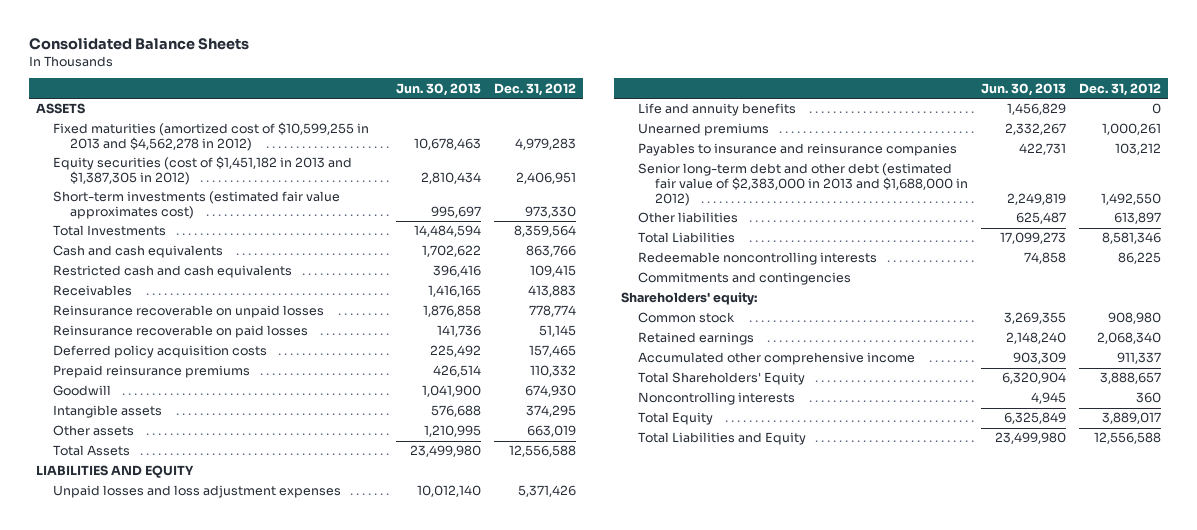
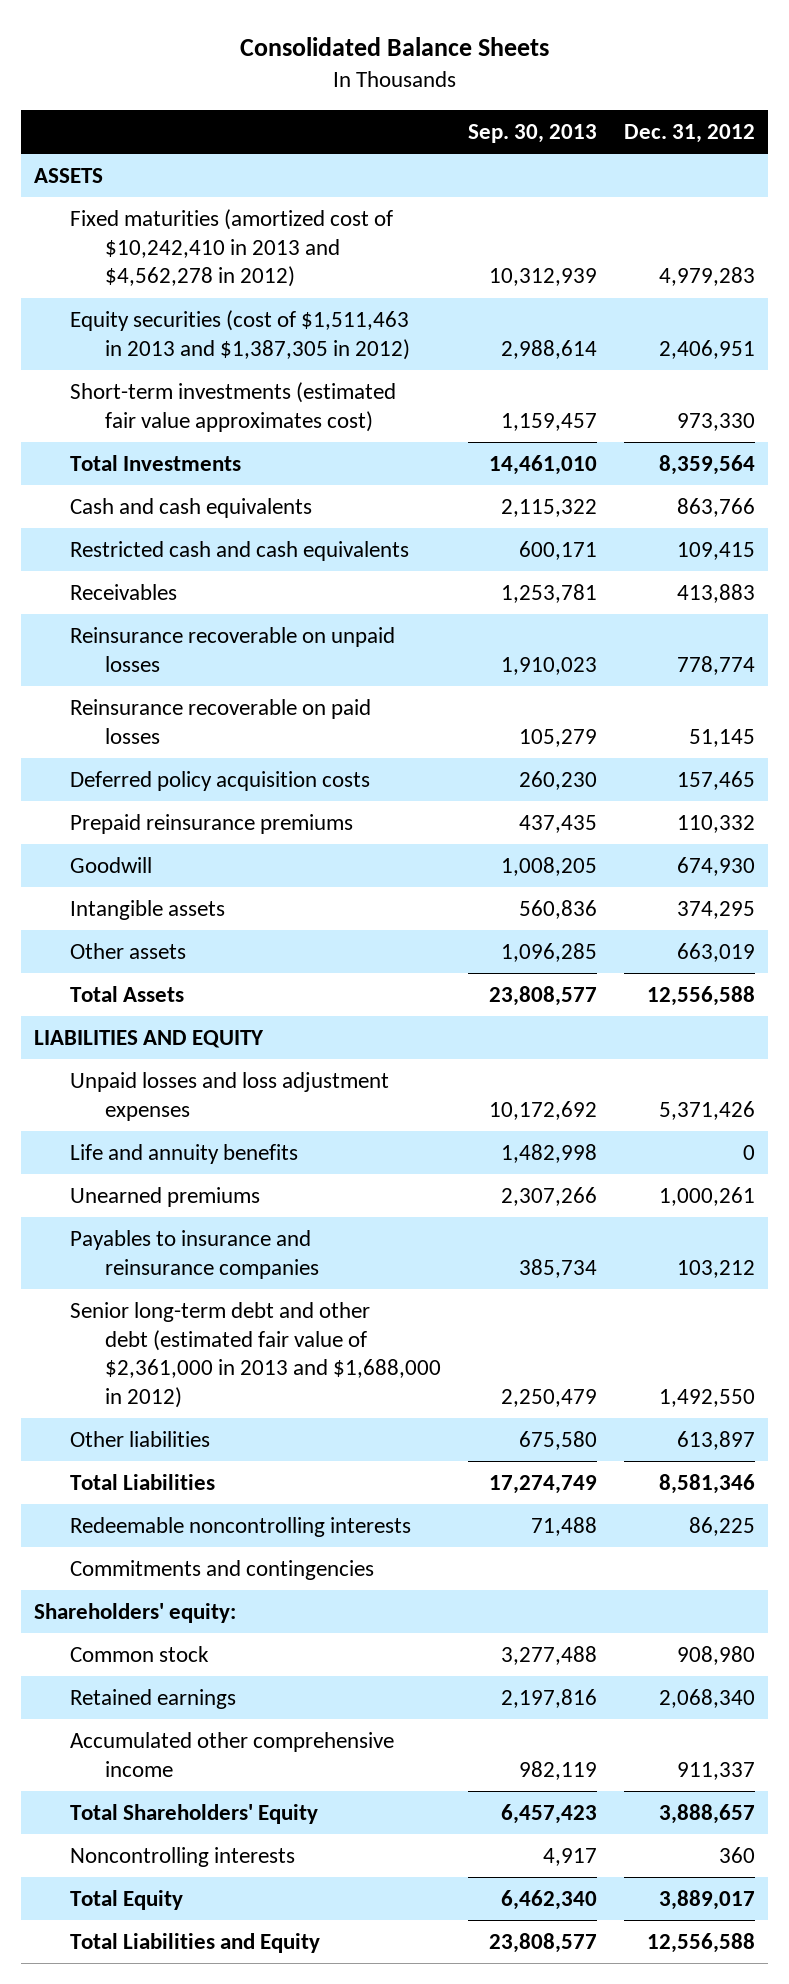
[395,82,481,96] Jun. 30, 2013 -> none
none -> [468,123,598,143] Sep. 30, 2013
[52,122,369,152] Fixed maturities (amortized cost of $10,599,255 in 2013 and $4,562,278 in 2012) -> [69,209,393,288] Fixed maturities (amortized cost of $10,242,410 in 2013 and $4,562,278 in 2012)
[52,156,352,186] Equity securities (cost of $1,451,182 in 2013 and $1,387,305 in 2012) -> [69,310,411,360] Equity securities (cost of $1,511,463 in 2013 and $1,387,305 in 2012)
[637,163,968,206] Senior long-term debt and other debt (estimated fair value of $2,383,000 in 2013 and $1,688,000 in 2012) -> [69,1302,442,1409] Senior long-term debt and other debt (estimated fair value of $2,361,000 in 2013 and $1,688,000 in 2012)

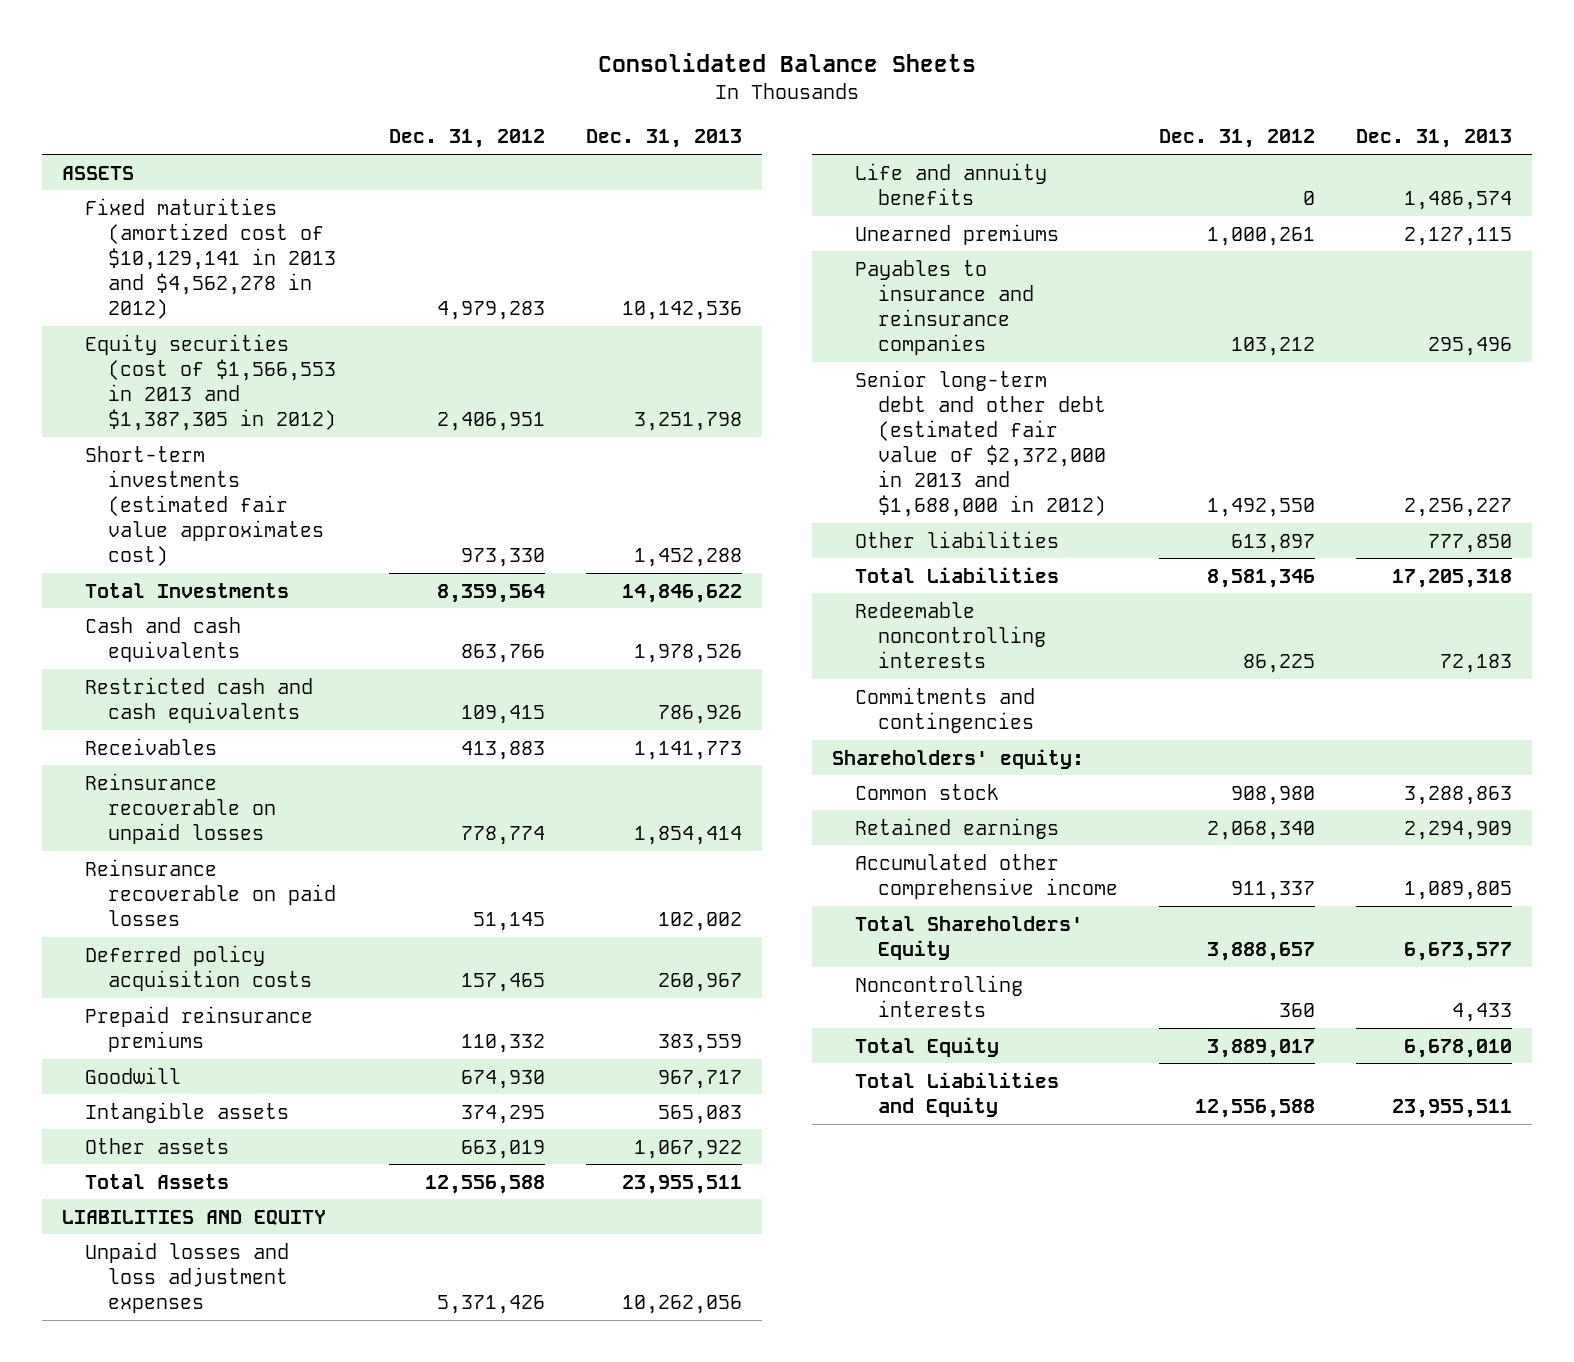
[468,123,598,143] Sep. 30, 2013 -> none
none -> [586,129,743,149] Dec. 31, 2013
[69,209,393,288] Fixed maturities (amortized cost of $10,242,410 in 2013 and $4,562,278 in 2012) -> [85,197,337,320] Fixed maturities (amortized cost of $10,129,141 in 2013 and $4,562,278 in 2012)
[69,310,411,360] Equity securities (cost of $1,511,463 in 2013 and $1,387,305 in 2012) -> [85,333,337,431] Equity securities (cost of $1,566,553 in 2013 and $1,387,305 in 2012)
[69,1302,442,1409] Senior long-term debt and other debt (estimated fair value of $2,361,000 in 2013 and $1,688,000 in 2012) -> [855,369,1107,518] Senior long-term debt and other debt (estimated fair value of $2,372,000 in 2013 and $1,688,000 in 2012)

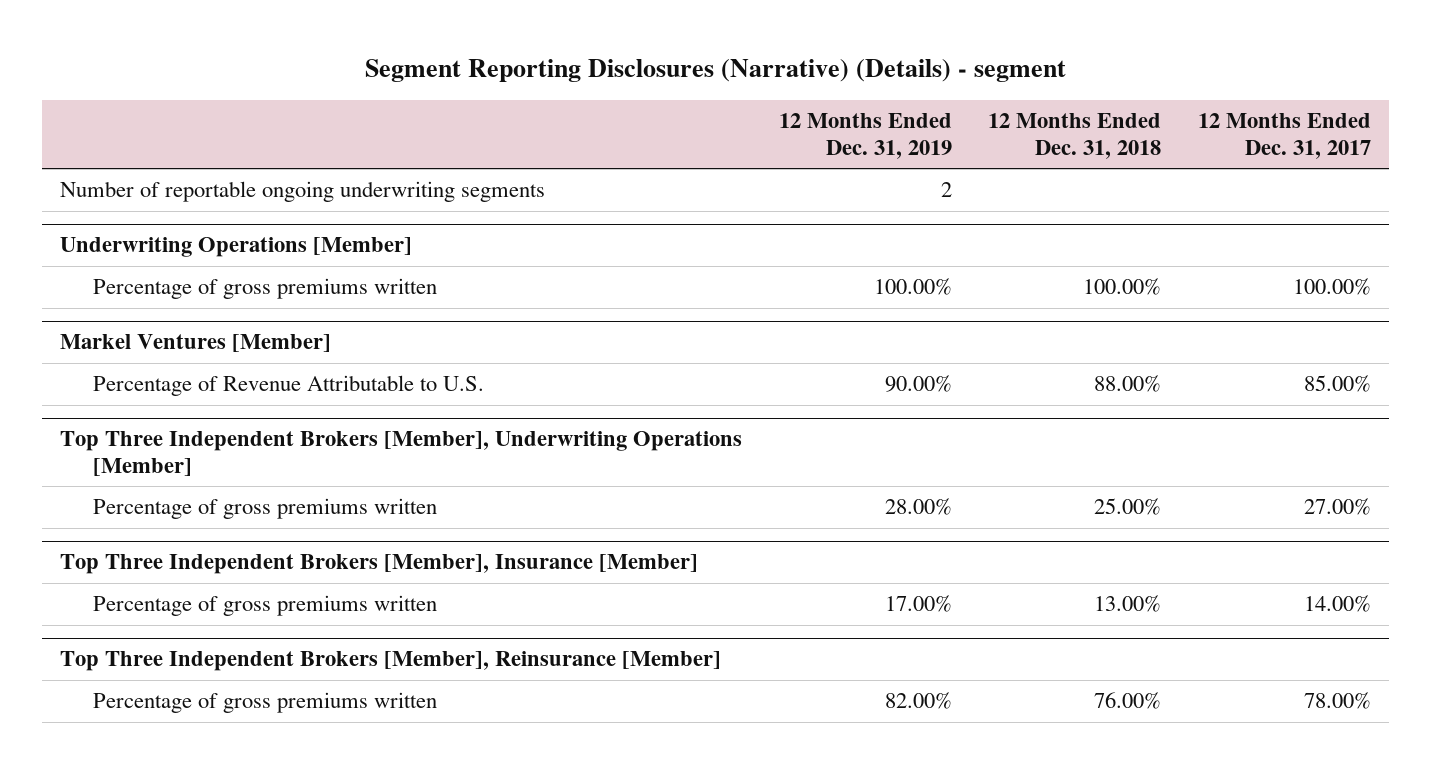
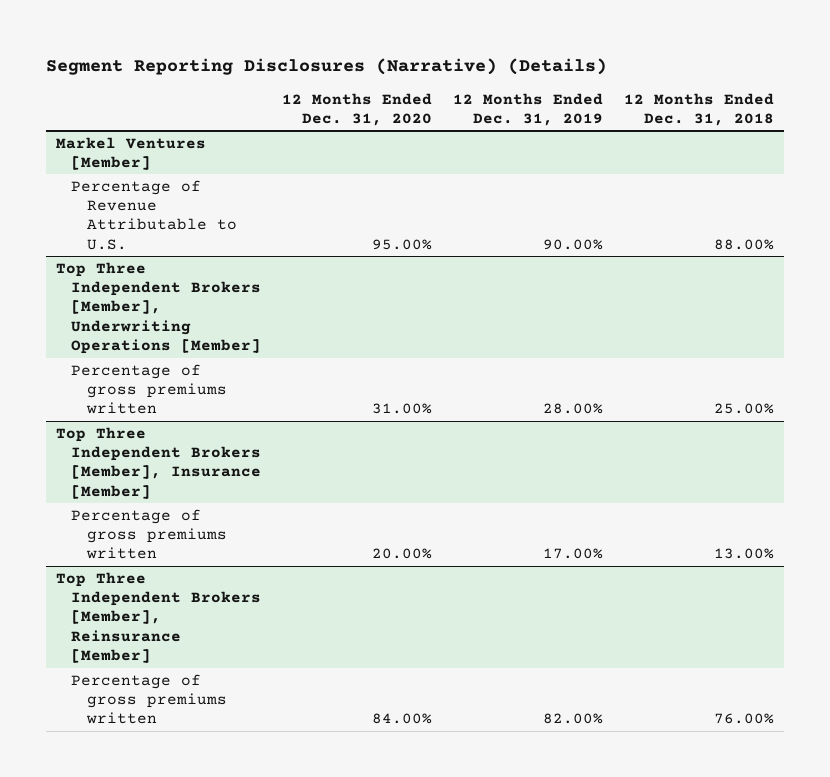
[364,59,1066,83] Segment Reporting Disclosures (Narrative) (Details) - segment -> [45,57,607,75] Segment Reporting Disclosures (Narrative) (Details)
[1197,113,1371,159] 12 Months Ended Dec. 31, 2017 -> none
none -> [282,92,433,127] 12 Months Ended Dec. 31, 2020
[60,181,546,203] Number of reportable ongoing underwriting segments -> none
[60,237,413,258] Underwriting Operations [Member] -> none
[92,278,437,300] Percentage of gross premiums written -> none

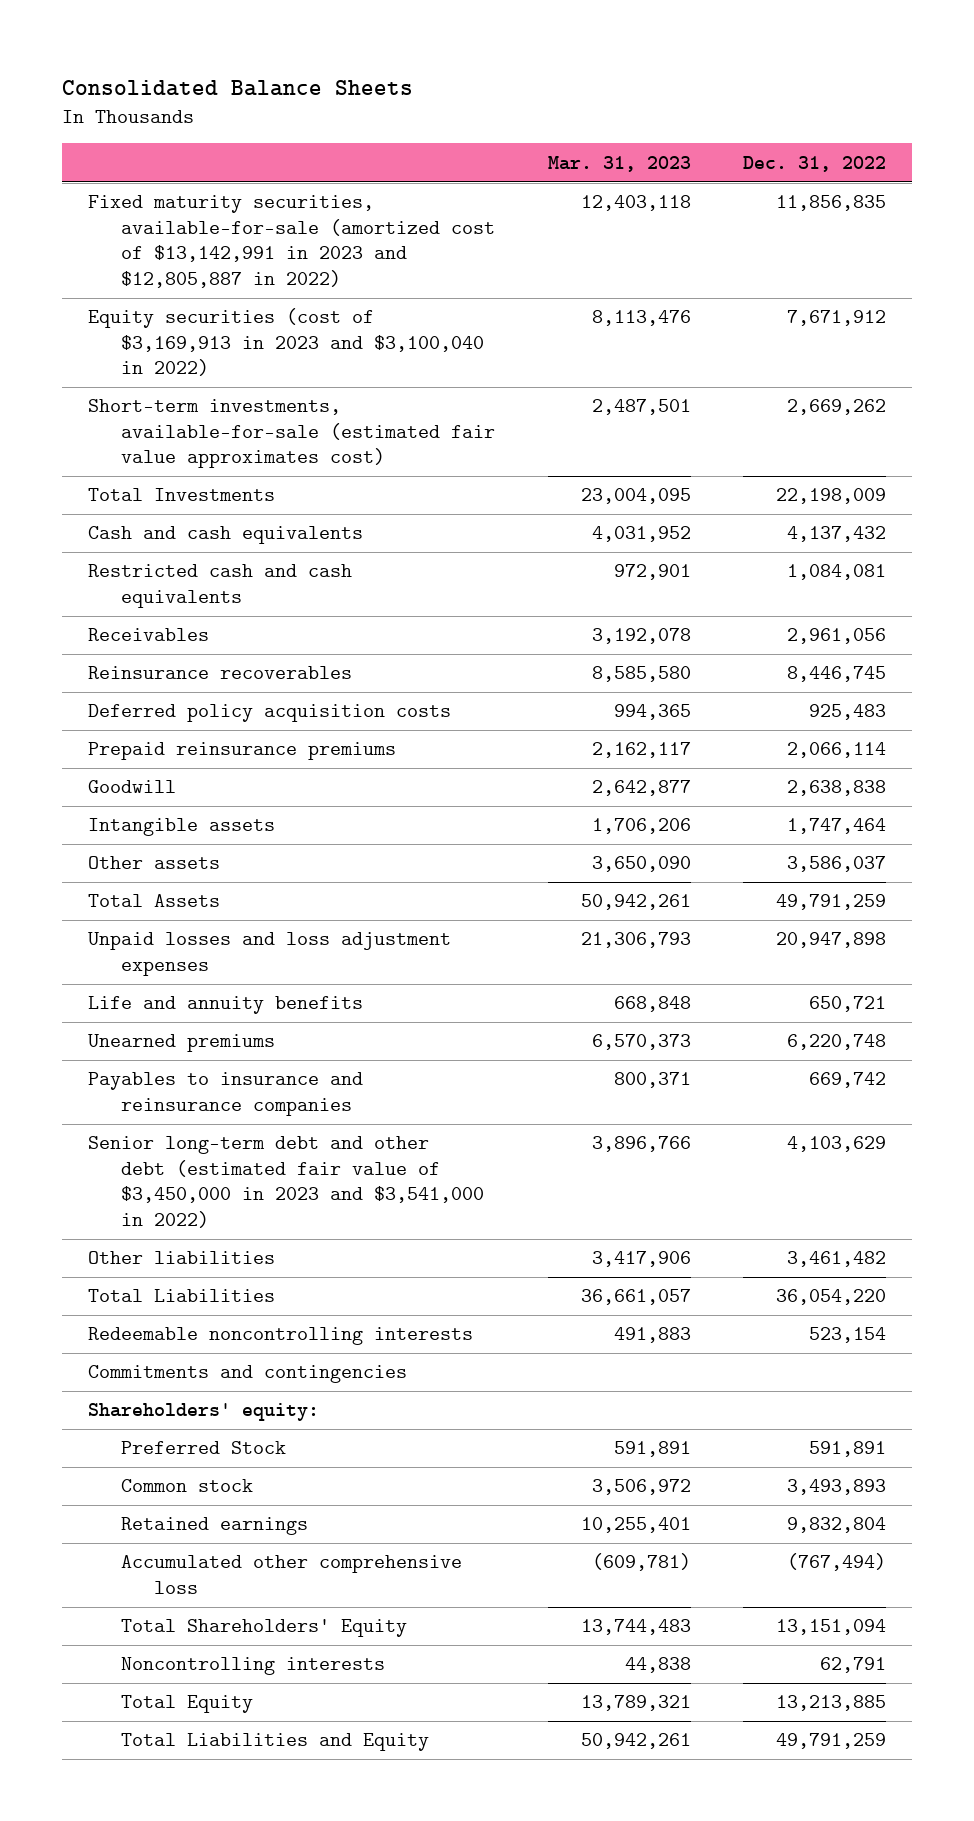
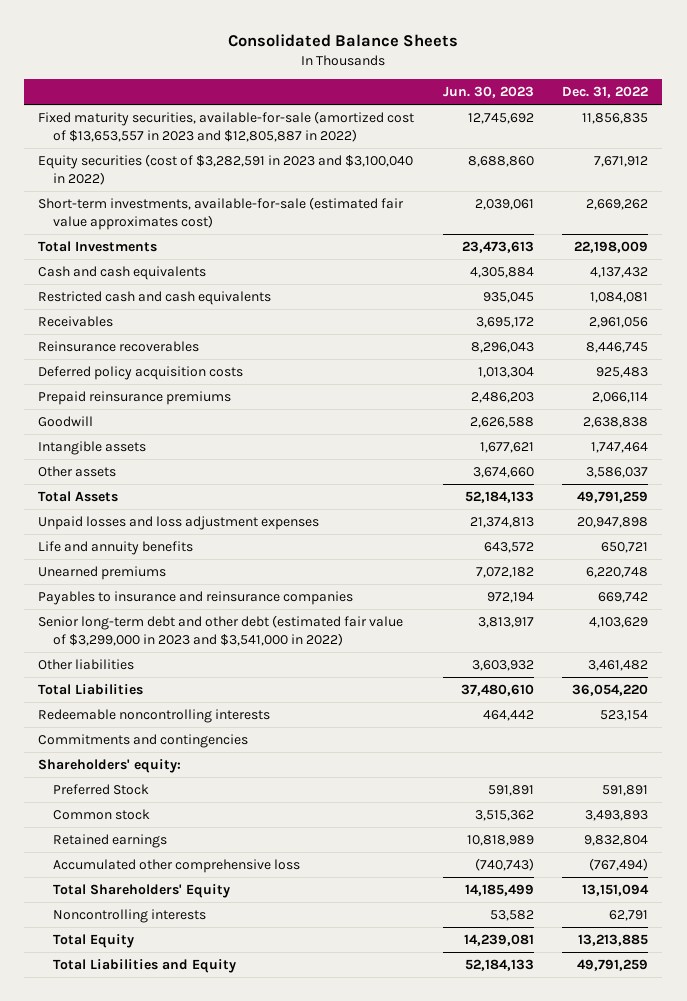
[547,155,691,172] Mar. 31, 2023 -> none
none -> [442,86,534,99] Jun. 30, 2023
[88,195,496,289] Fixed maturity securities, available-for-sale (amortized cost of $13,142,991 in 2023 and $12,805,887 in 2022) -> [38,110,415,142] Fixed maturity securities, available-for-sale (amortized cost of $13,653,557 in 2023 and $12,805,887 in 2022)
[88,308,485,377] Equity securities (cost of $3,169,913 in 2023 and $3,100,040 in 2022) -> [38,153,414,185] Equity securities (cost of $3,282,591 in 2023 and $3,100,040 in 2022)
[88,1136,485,1229] Senior long-term debt and other debt (estimated fair value of $3,450,000 in 2023 and $3,541,000 in 2022) -> [38,614,404,646] Senior long-term debt and other debt (estimated fair value of $3,299,000 in 2023 and $3,541,000 in 2022)

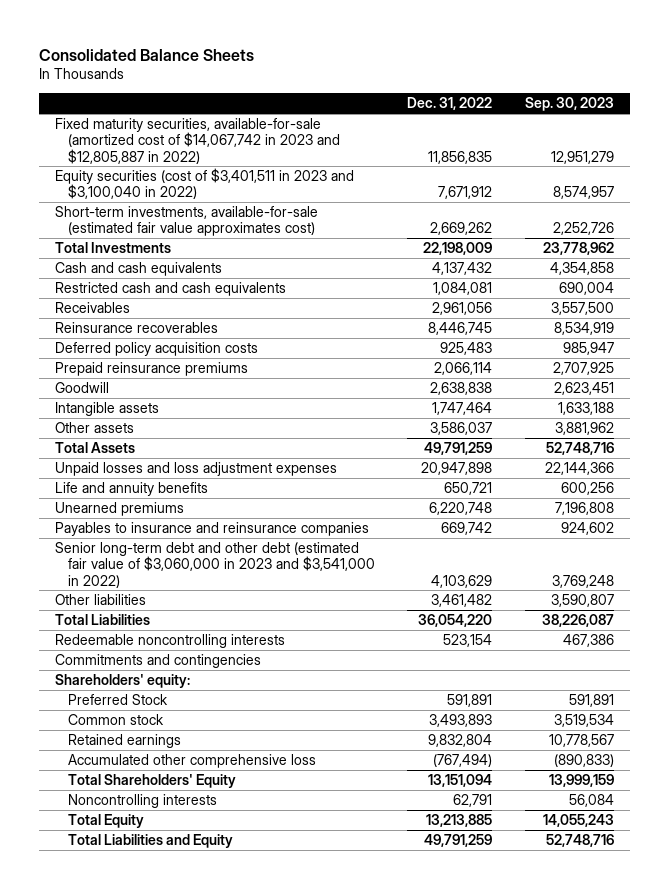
[442,86,534,99] Jun. 30, 2023 -> none
none -> [525,97,615,112] Sep. 30, 2023
[38,110,415,142] Fixed maturity securities, available-for-sale (amortized cost of $13,653,557 in 2023 and $12,805,887 in 2022) -> [55,117,340,164] Fixed maturity securities, available-for-sale (amortized cost of $14,067,742 in 2023 and $12,805,887 in 2022)
[38,153,414,185] Equity securities (cost of $3,282,591 in 2023 and $3,100,040 in 2022) -> [55,167,355,200] Equity securities (cost of $3,401,511 in 2023 and $3,100,040 in 2022)
[38,614,404,646] Senior long-term debt and other debt (estimated fair value of $3,299,000 in 2023 and $3,541,000 in 2022) -> [55,541,375,588] Senior long-term debt and other debt (estimated fair value of $3,060,000 in 2023 and $3,541,000 in 2022)

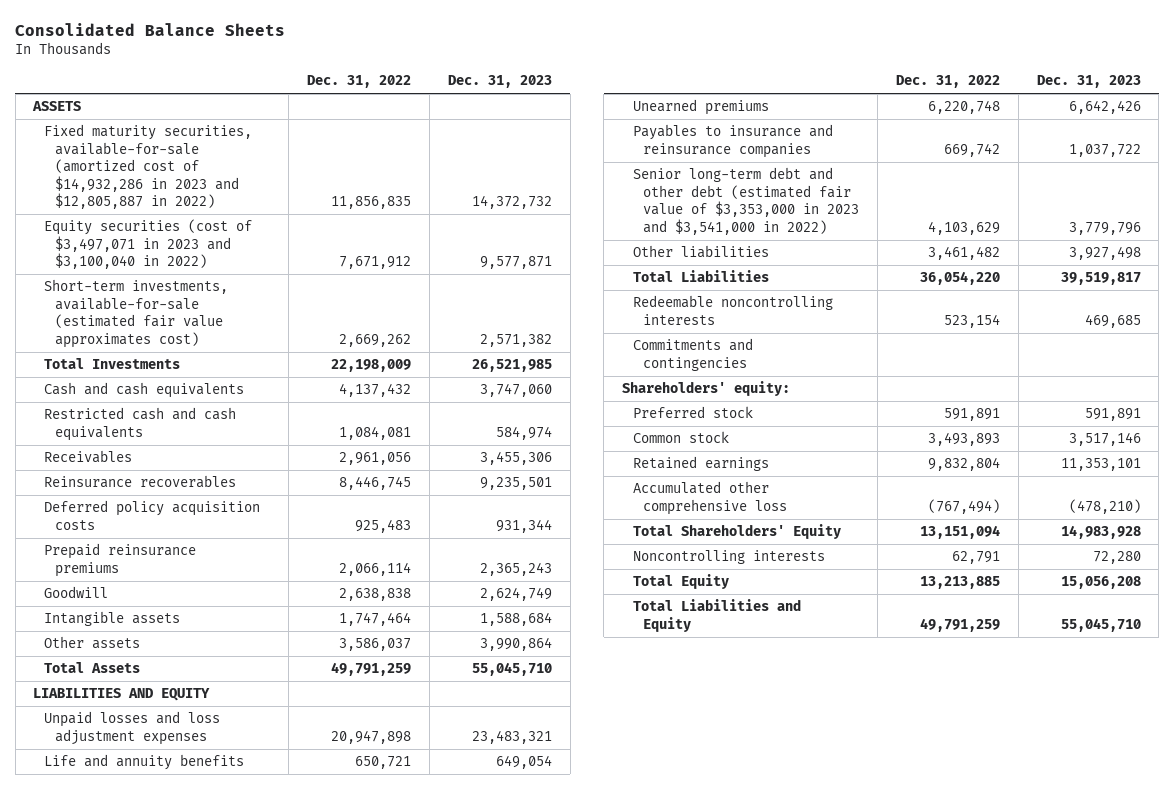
[525,97,615,112] Sep. 30, 2023 -> none
none -> [447,75,552,89] Dec. 31, 2023
none -> [32,101,82,112] ASSETS
[55,117,340,164] Fixed maturity securities, available-for-sale (amortized cost of $14,067,742 in 2023 and $12,805,887 in 2022) -> [44,124,253,209] Fixed maturity securities, available-for-sale (amortized cost of $14,932,286 in 2023 and $12,805,887 in 2022)
[55,167,355,200] Equity securities (cost of $3,401,511 in 2023 and $3,100,040 in 2022) -> [44,219,253,270] Equity securities (cost of $3,497,071 in 2023 and $3,100,040 in 2022)
none -> [33,688,211,702] LIABILITIES AND EQUITY
[55,541,375,588] Senior long-term debt and other debt (estimated fair value of $3,060,000 in 2023 and $3,541,000 in 2022) -> [632,167,860,235] Senior long-term debt and other debt (estimated fair value of $3,353,000 in 2023 and $3,541,000 in 2022)
[67,693,168,705] Preferred Stock -> [632,406,753,419] Preferred stock

